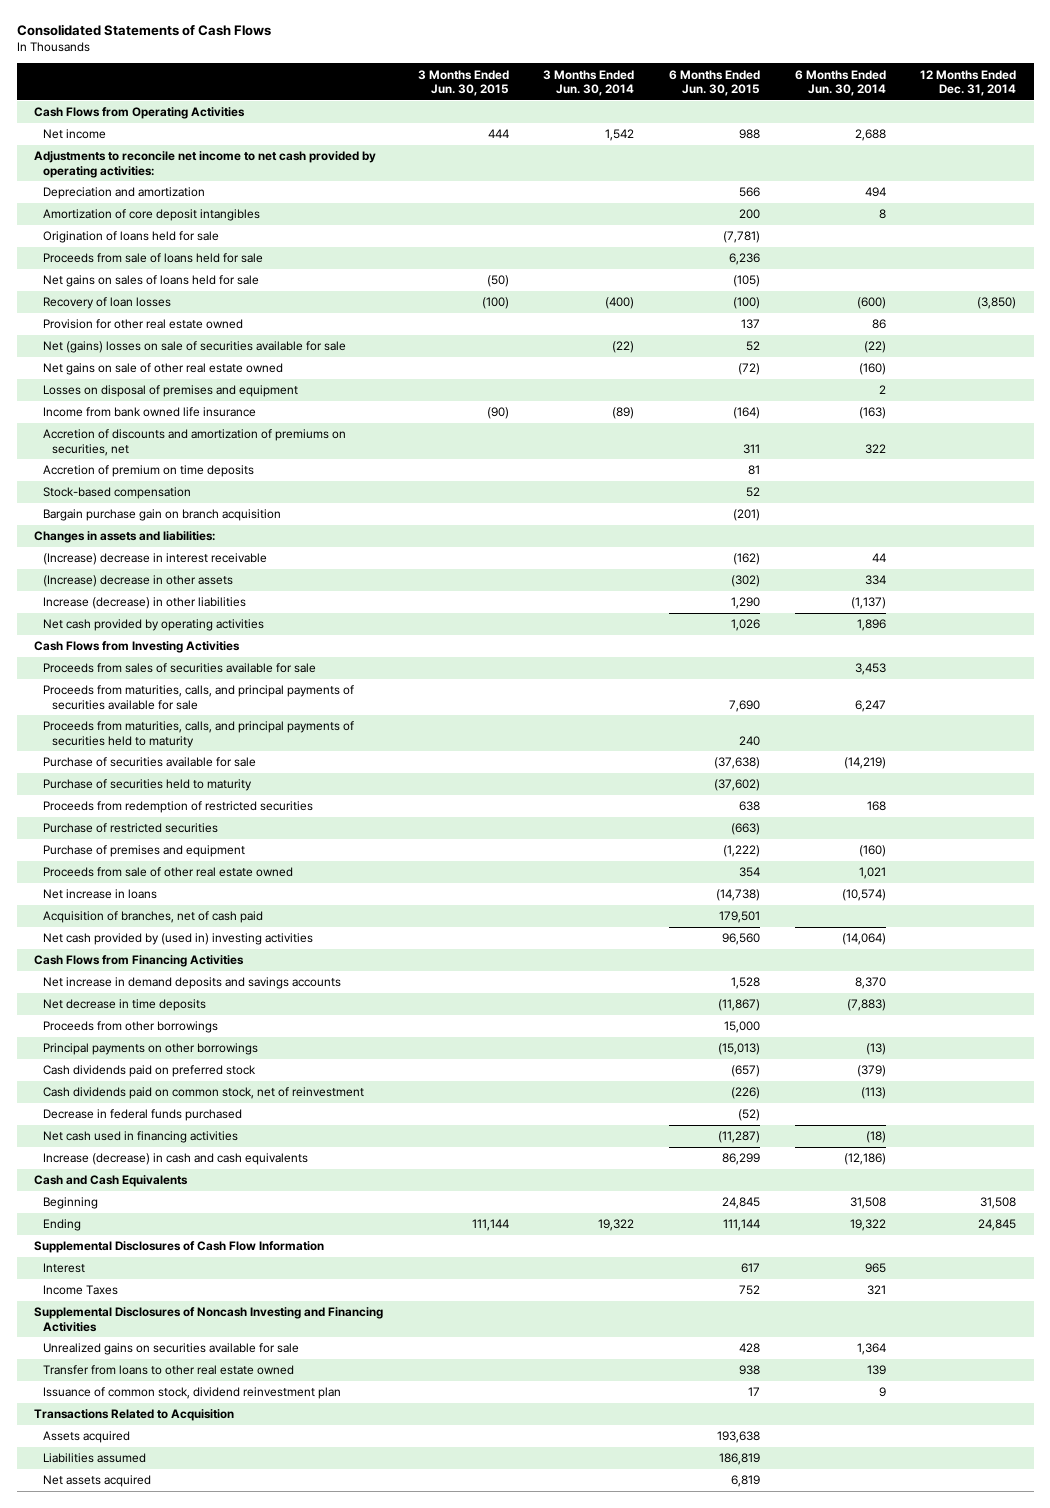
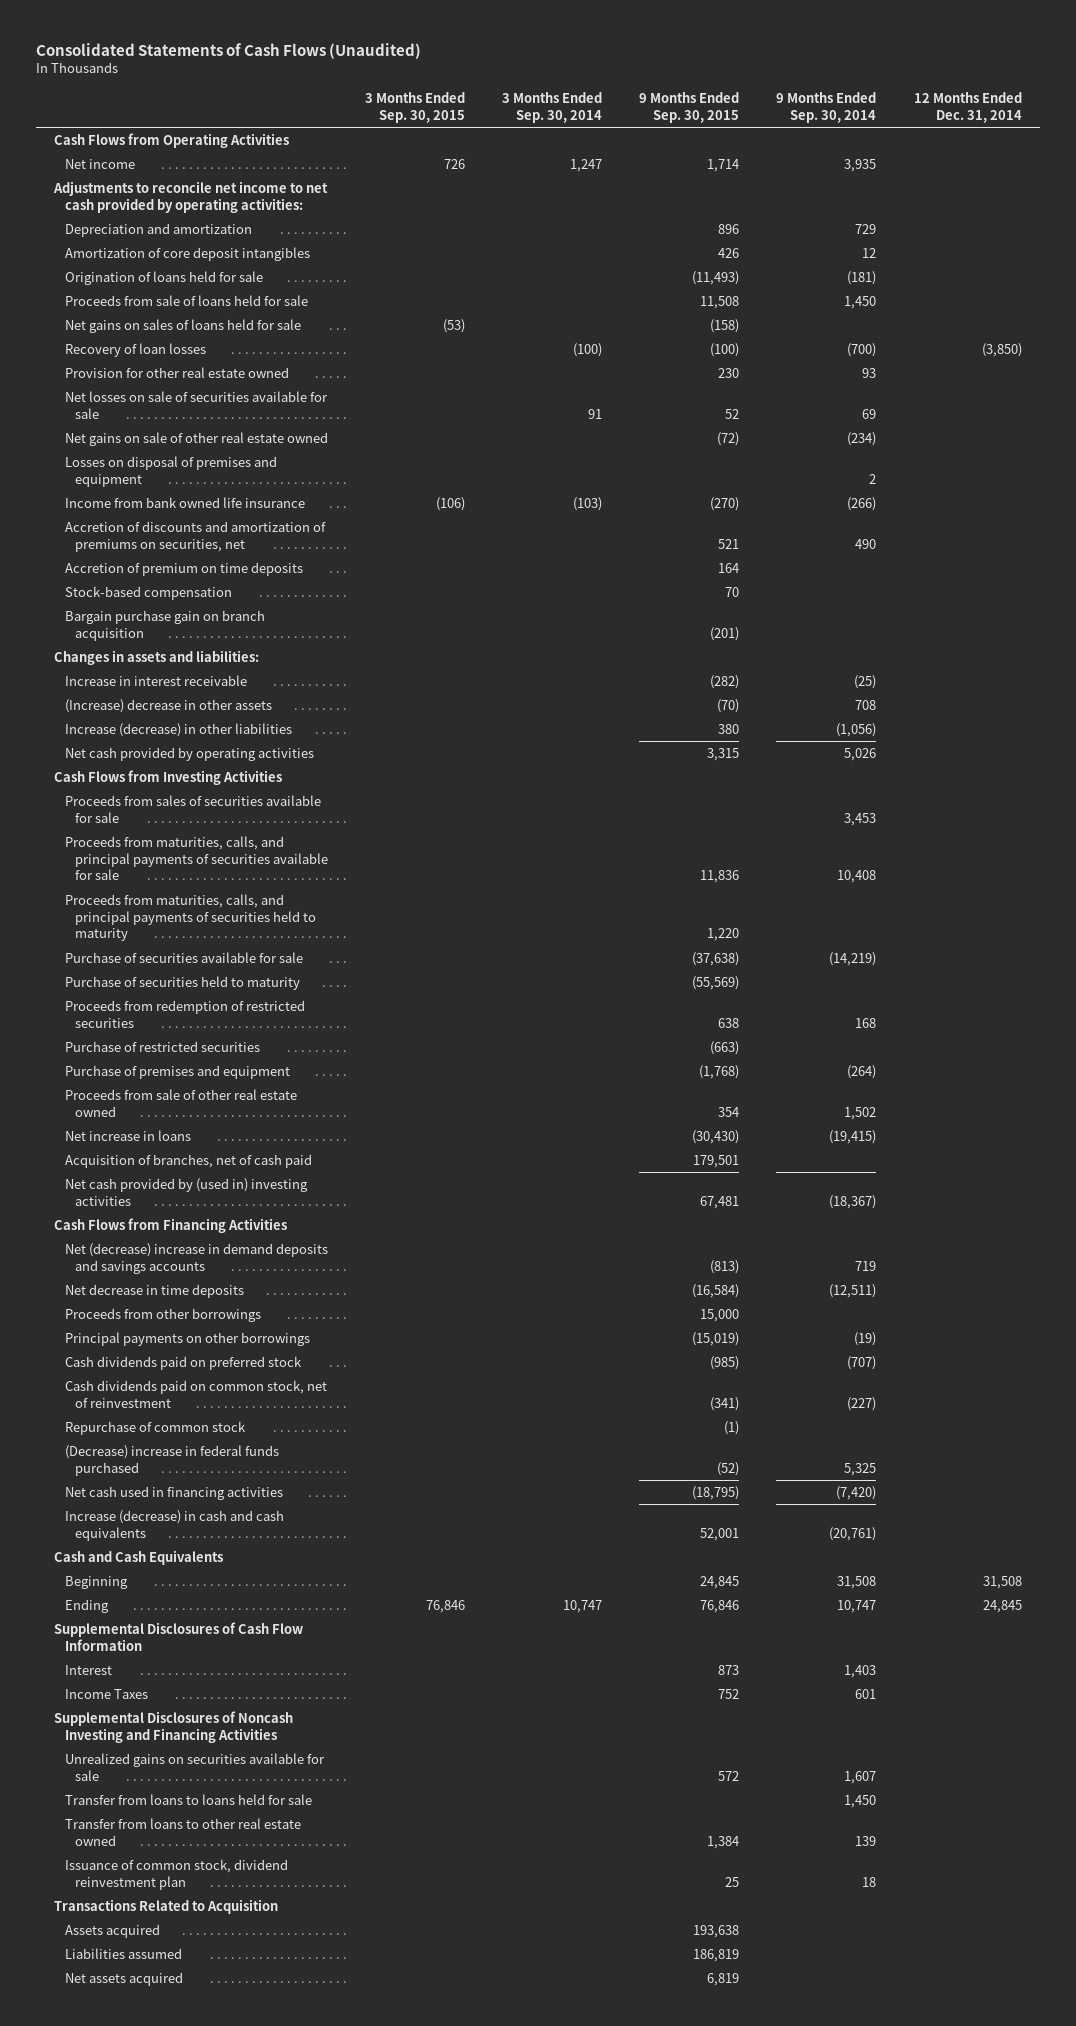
[16,24,271,37] Consolidated Statements of Cash Flows -> [35,42,421,59] Consolidated Statements of Cash Flows (Unaudited)
[417,69,509,97] 3 Months Ended Jun. 30, 2015 -> none
[543,69,635,97] 3 Months Ended Jun. 30, 2014 -> none
[669,69,761,97] 6 Months Ended Jun. 30, 2015 -> none
[794,69,886,97] 6 Months Ended Jun. 30, 2014 -> none
none -> [365,92,466,123] 3 Months Ended Sep. 30, 2015
none -> [502,92,603,123] 3 Months Ended Sep. 30, 2014
none -> [639,92,740,123] 9 Months Ended Sep. 30, 2015
none -> [776,92,877,123] 9 Months Ended Sep. 30, 2014
[43,341,347,354] Net (gains) losses on sale of securities available for sale -> [64,390,328,419] Net losses on sale of securities available for sale
[43,553,268,566] (Increase) decrease in interest receivable -> [64,674,247,686] Increase in interest receivable
[43,977,342,990] Net increase in demand deposits and savings accounts -> [64,1242,328,1274] Net (decrease) increase in demand deposits and savings accounts
none -> [64,1420,246,1435] Repurchase of common stock
[43,1109,243,1122] Decrease in federal funds purchased -> [64,1444,279,1476] (Decrease) increase in federal funds purchased
none -> [64,1793,312,1805] Transfer from loans to loans held for sale

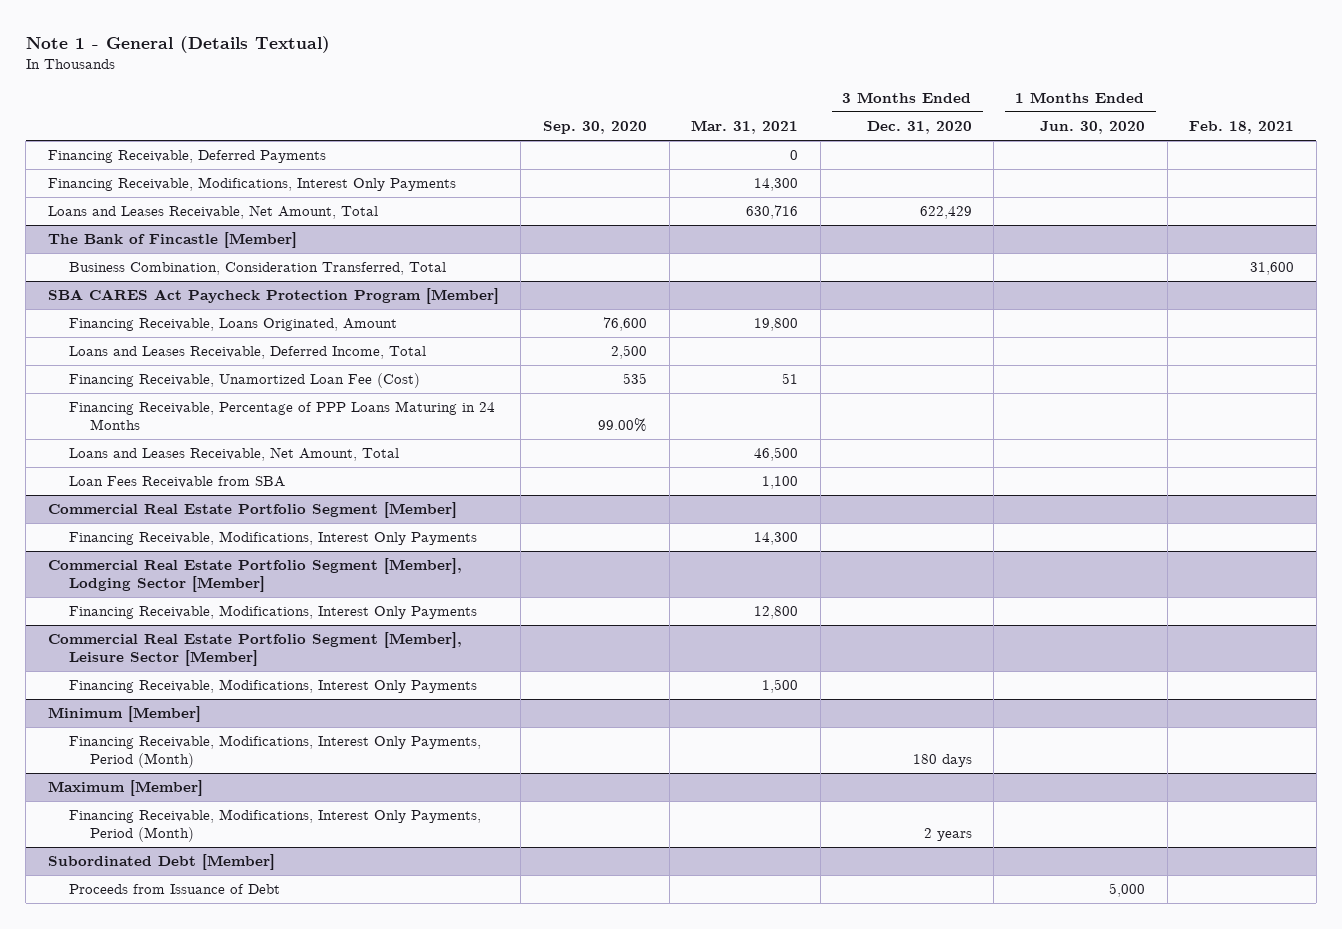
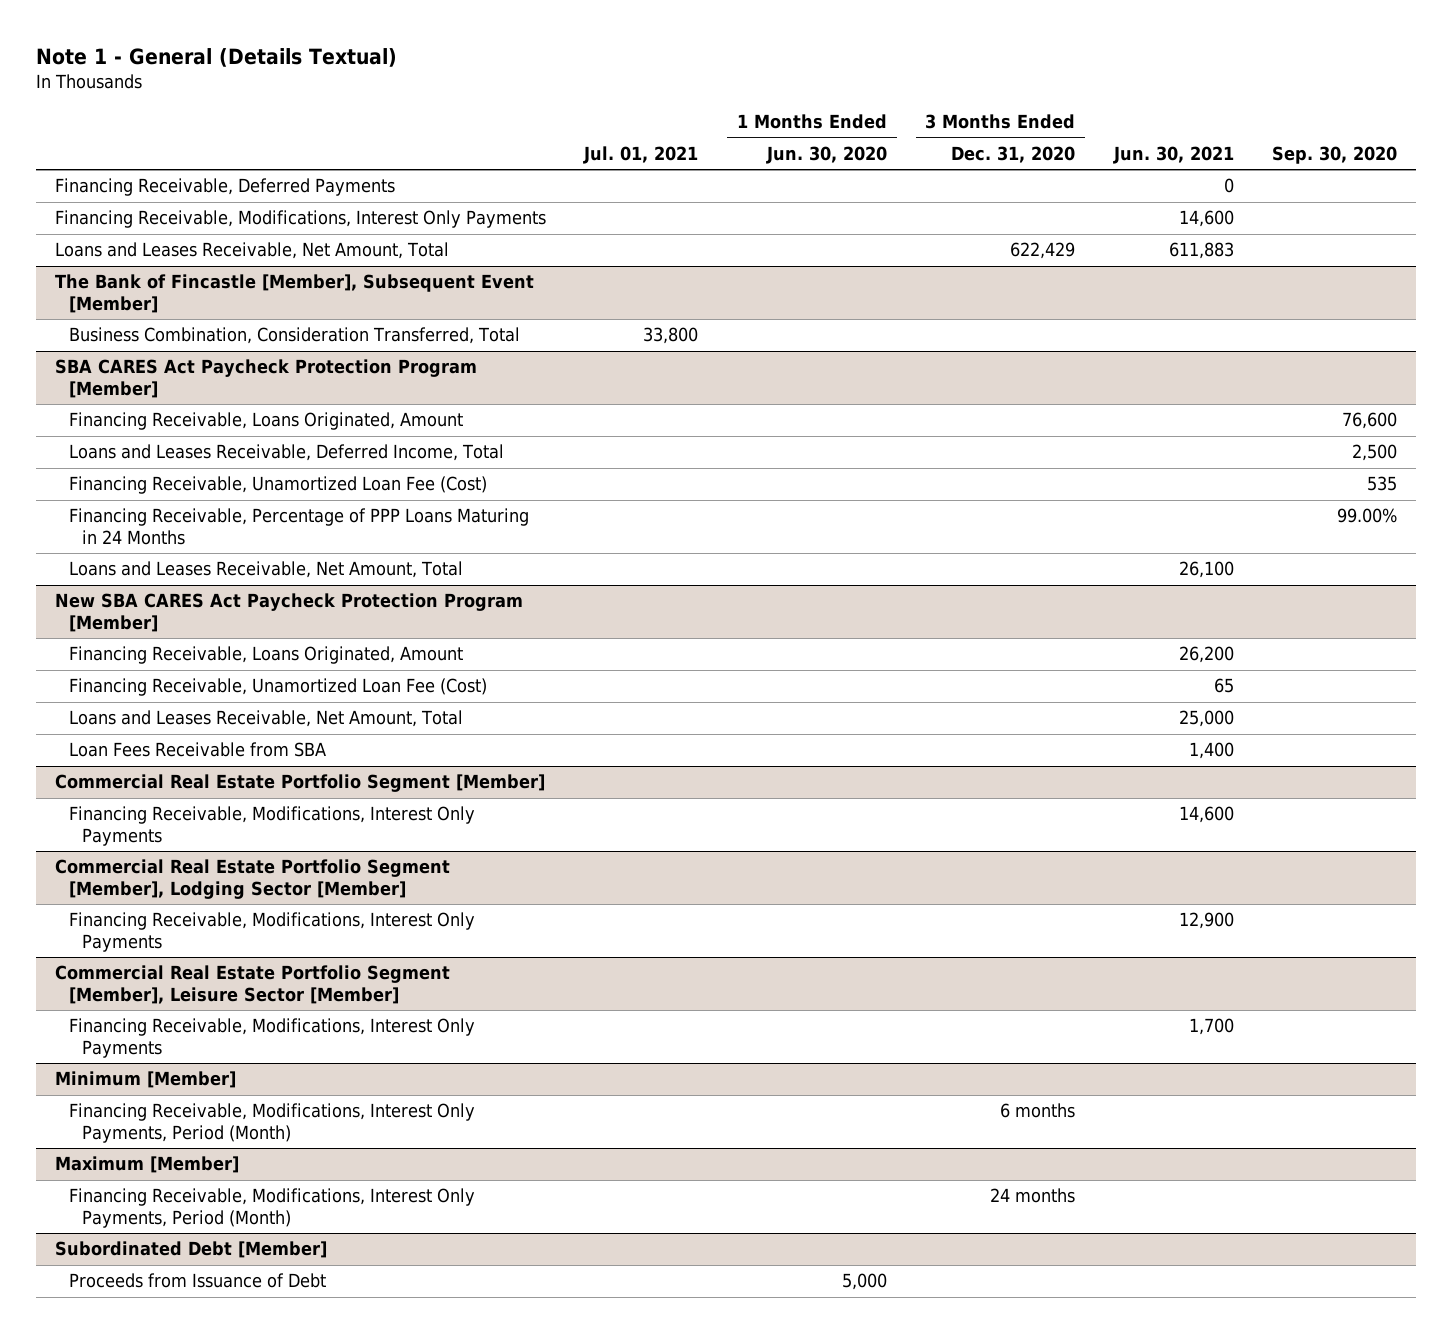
[691,120,799,135] Mar. 31, 2021 -> none
[1189,121,1295,135] Feb. 18, 2021 -> none
none -> [583,145,699,164] Jul. 01, 2021
none -> [1112,145,1234,164] Jun. 30, 2021
[47,232,297,249] The Bank of Fincastle [Member] -> [55,274,535,313] The Bank of Fincastle [Member], Subsequent Event [Member]
[68,476,285,489] Loan Fees Receivable from SBA -> none
none -> [55,593,524,632] New SBA CARES Act Paycheck Protection Program [Member]
none -> [68,646,463,665] Financing Receivable, Loans Originated, Amount
none -> [68,678,487,697] Financing Receivable, Unamortized Loan Fee (Cost)
none -> [68,710,463,728] Loans and Leases Receivable, Net Amount, Total
none -> [68,742,326,758] Loan Fees Receivable from SBA
[912,754,972,768] 180 days -> [1000,1103,1076,1119] 6 months
[923,828,972,842] 2 years -> [990,1188,1076,1204] 24 months

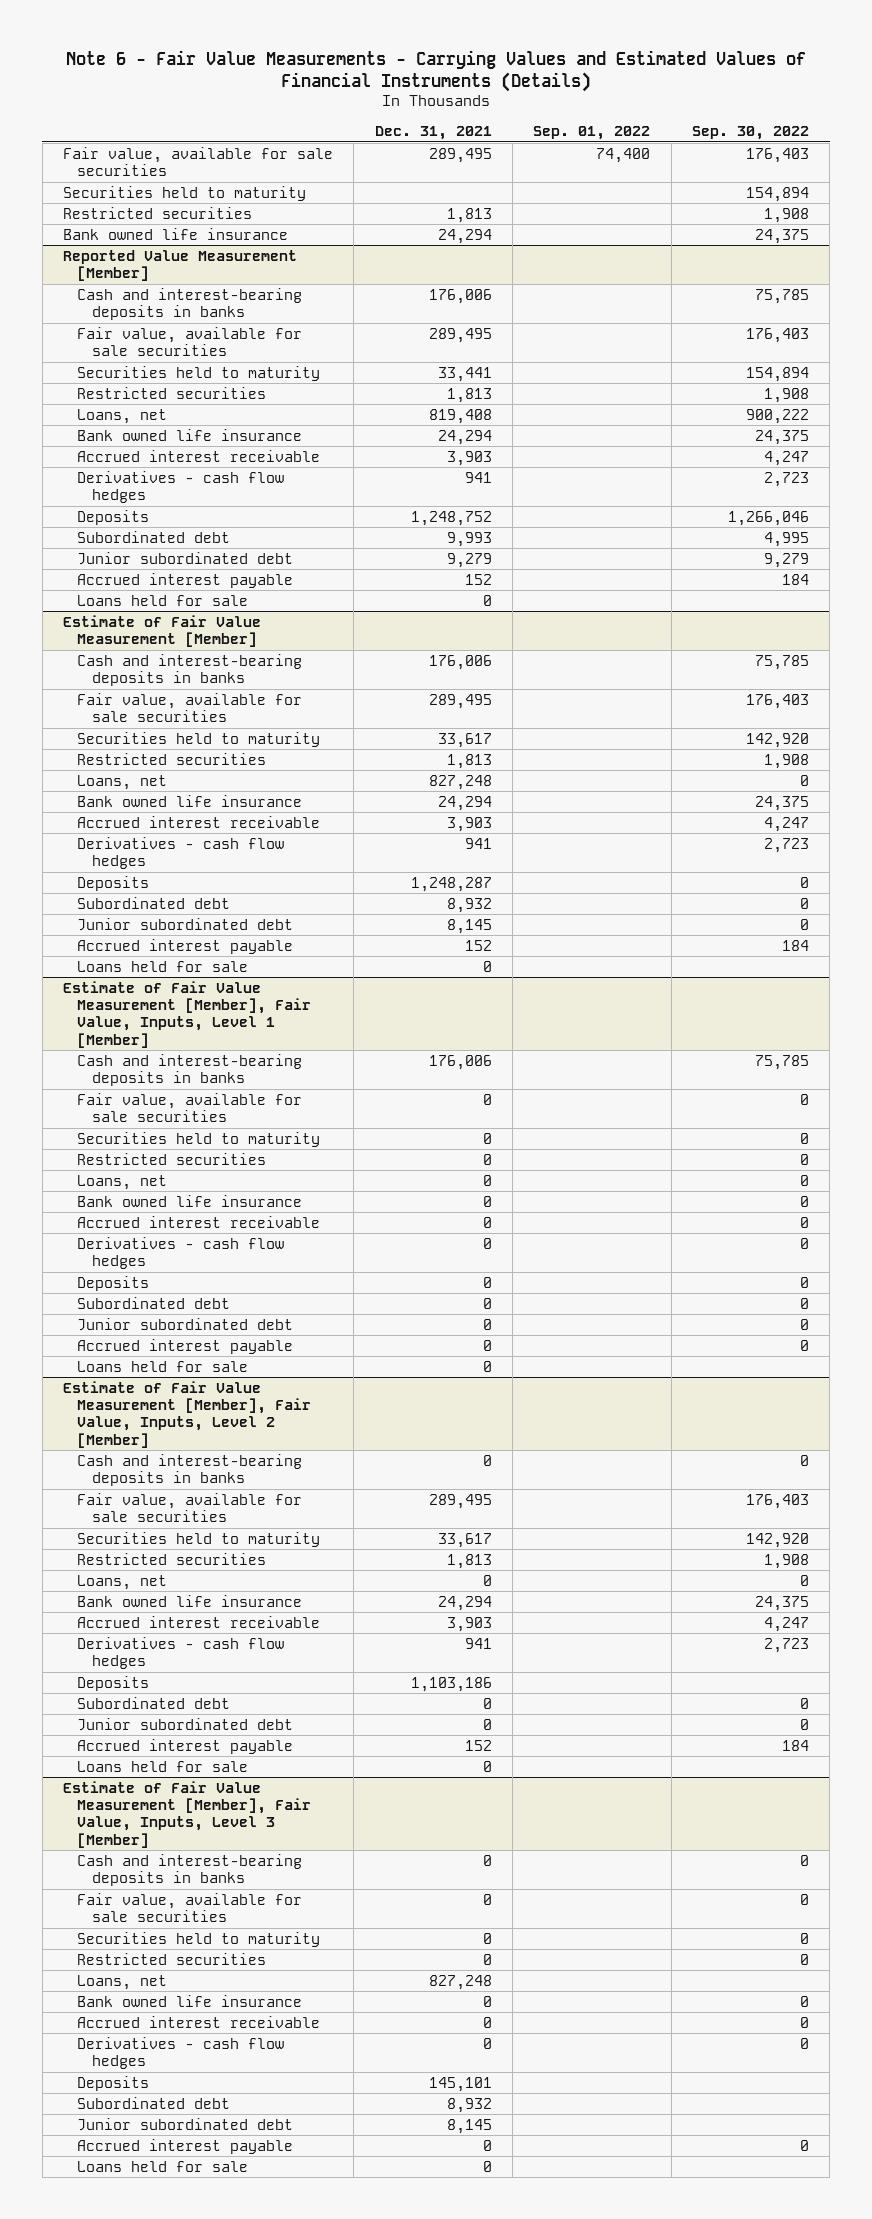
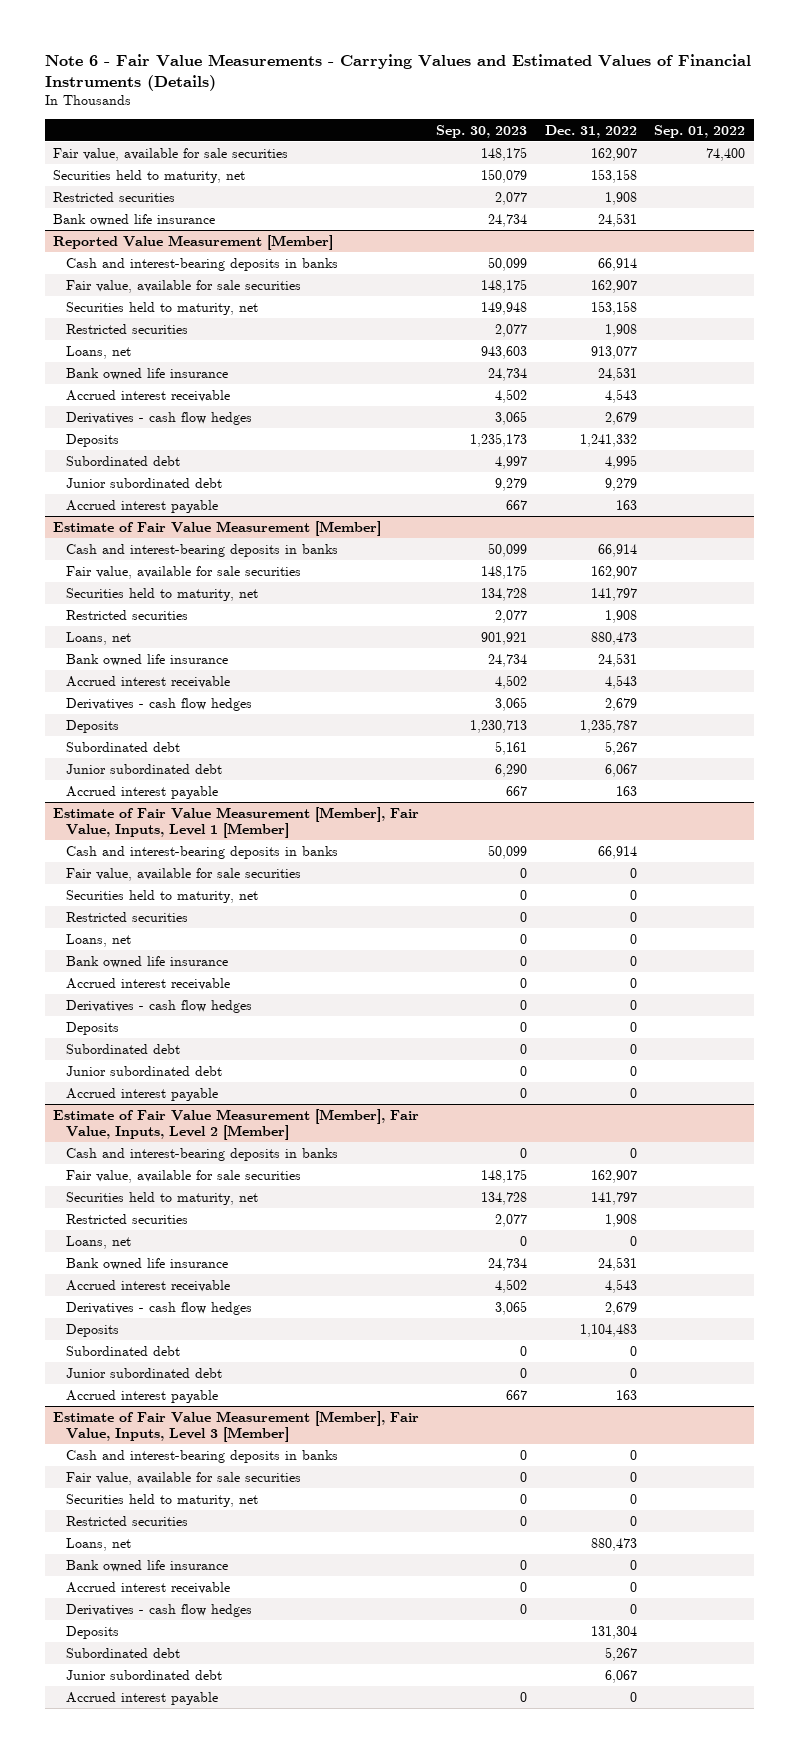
[374,126,492,141] Dec. 31, 2021 -> none
[691,126,809,141] Sep. 30, 2022 -> none
none -> [436,124,528,138] Sep. 30, 2023
none -> [544,124,637,138] Dec. 31, 2022
[63,185,307,201] Securities held to maturity -> [53,169,246,183] Securities held to maturity, net
[77,365,321,381] Securities held to maturity -> [66,301,259,315] Securities held to maturity, net
[77,594,249,606] Loans held for sale -> none
[77,731,321,747] Securities held to maturity -> [66,587,259,601] Securities held to maturity, net
[77,960,249,972] Loans held for sale -> none
[77,1131,321,1147] Securities held to maturity -> [66,889,259,903] Securities held to maturity, net
[77,1360,249,1372] Loans held for sale -> none
[77,1531,321,1547] Securities held to maturity -> [66,1191,259,1205] Securities held to maturity, net
[77,1760,249,1772] Loans held for sale -> none
[77,1931,321,1947] Securities held to maturity -> [66,1493,259,1507] Securities held to maturity, net
[77,2160,249,2172] Loans held for sale -> none

